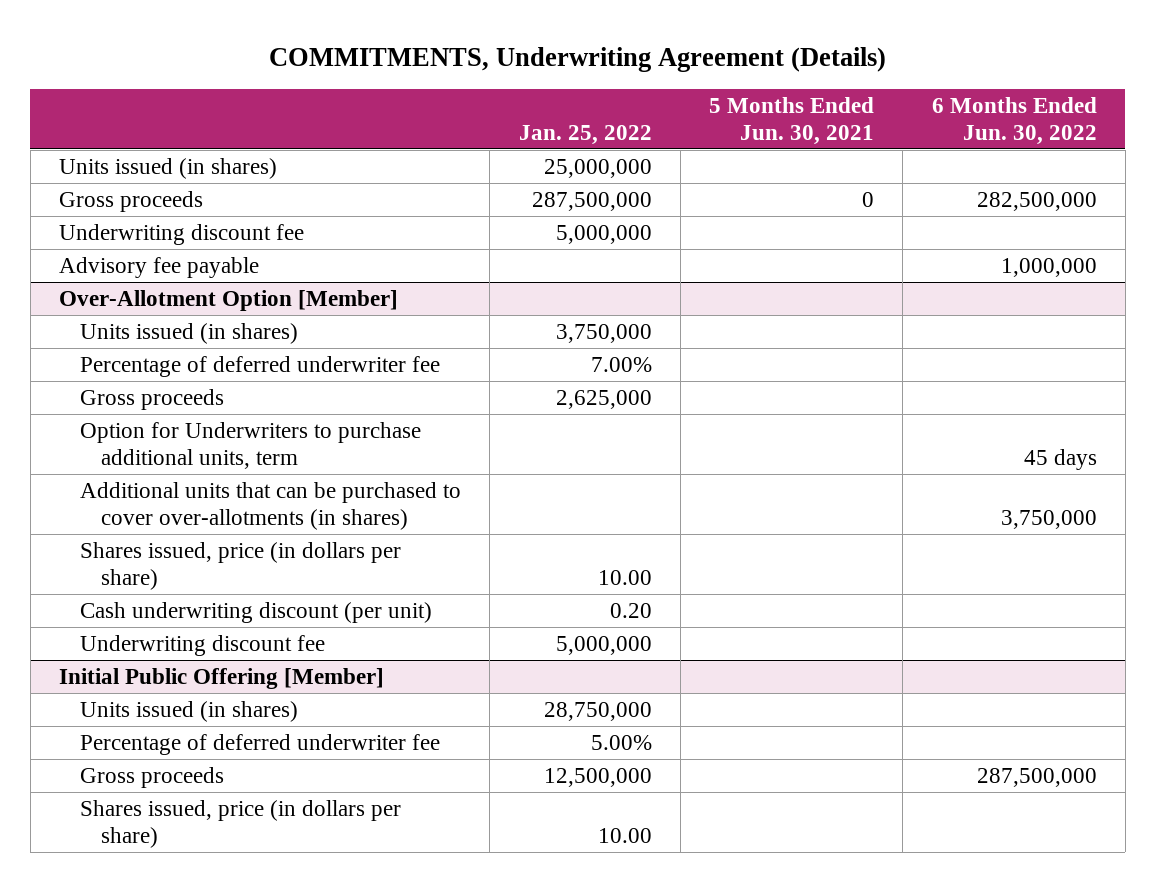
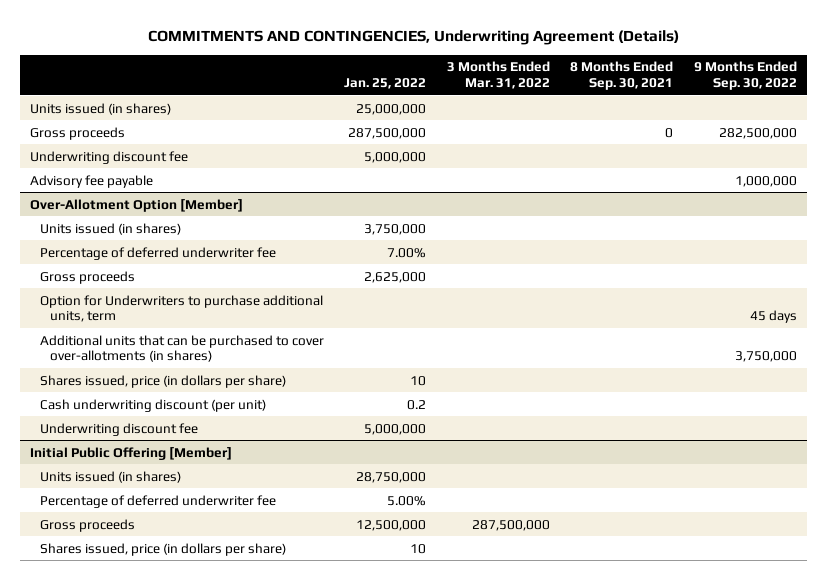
[268,47,886,73] COMMITMENTS, Underwriting Agreement (Details) -> [147,30,679,46] COMMITMENTS AND CONTINGENCIES, Underwriting Agreement (Details)
[709,97,875,145] 5 Months Ended Jun. 30, 2021 -> none
[931,97,1097,145] 6 Months Ended Jun. 30, 2022 -> none
none -> [446,61,550,89] 3 Months Ended Mar. 31, 2022
none -> [570,61,674,90] 8 Months Ended Sep. 30, 2021
none -> [693,61,797,90] 9 Months Ended Sep. 30, 2022
[597,569,652,585] 10.00 -> [410,375,427,386] 10
[609,603,652,619] 0.20 -> [407,399,427,410] 0.2
[597,827,652,843] 10.00 -> [410,543,427,554] 10

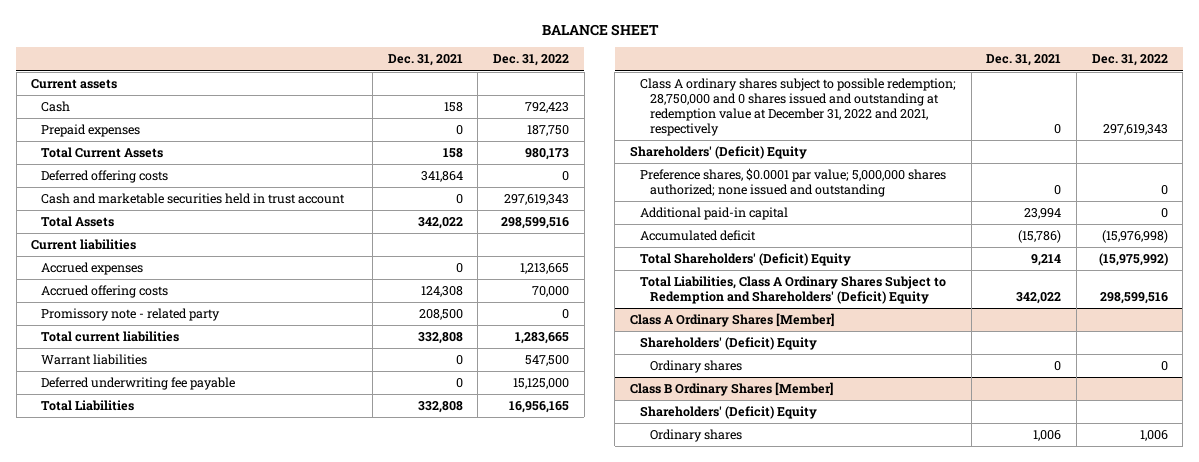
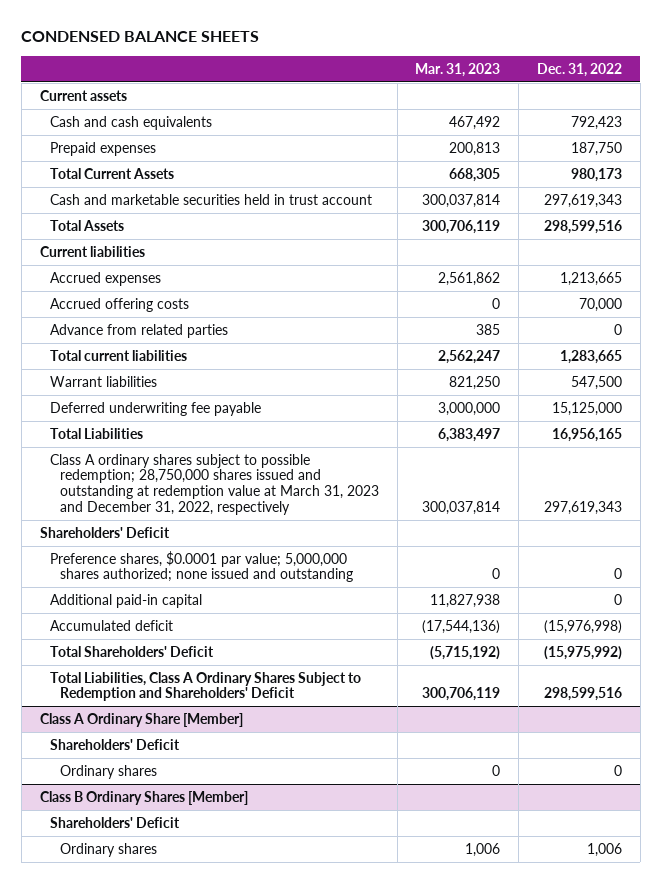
[541,24,659,37] BALANCE SHEET -> [21,31,260,43] CONDENSED BALANCE SHEETS
[387,54,463,67] Dec. 31, 2021 -> none
none -> [415,62,501,77] Mar. 31, 2023
[41,101,71,113] Cash -> [49,115,212,130] Cash and cash equivalents
[41,170,169,184] Deferred offering costs -> none
[41,308,221,322] Promissory note - related party -> none
none -> [49,323,228,338] Advance from related parties
[640,78,957,136] Class A ordinary shares subject to possible redemption; 28,750,000 and 0 shares issued and outstanding at redemption value at December 31, 2022 and 2021, respectively -> [49,453,379,515] Class A ordinary shares subject to possible redemption; 28,750,000 shares issued and outstanding at redemption value at March 31, 2023 and December 31, 2022, respectively
[630,146,808,160] Shareholders' (Deficit) Equity -> [39,526,170,538] Shareholders' Deficit
[640,253,852,267] Total Shareholders' (Deficit) Equity -> [49,645,214,657] Total Shareholders' Deficit
[640,276,947,304] Total Liabilities, Class A Ordinary Shares Subject to Redemption and Shareholders' (Deficit) Equity -> [49,671,361,702] Total Liabilities, Class A Ordinary Shares Subject to Redemption and Shareholders' Deficit
[630,313,835,328] Class A Ordinary Shares [Member] -> [39,712,243,727] Class A Ordinary Share [Member]
[640,337,818,351] Shareholders' (Deficit) Equity -> [49,738,180,750] Shareholders' Deficit
[640,406,818,420] Shareholders' (Deficit) Equity -> [49,816,180,828] Shareholders' Deficit

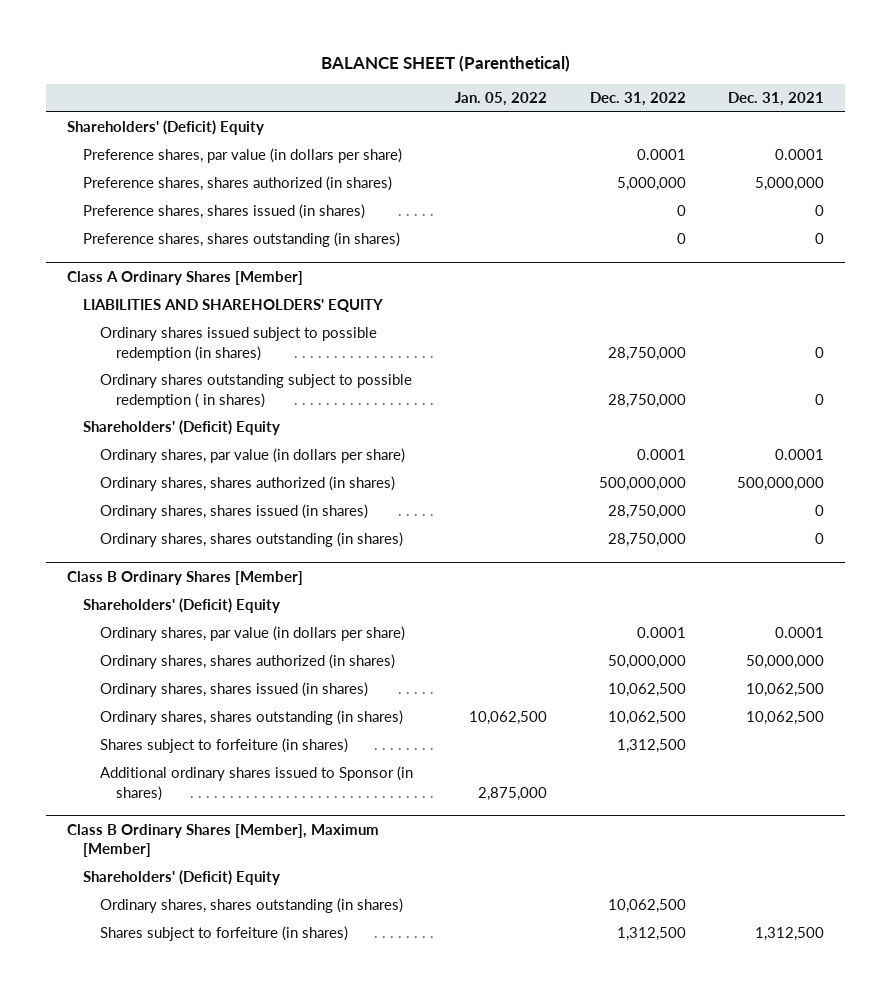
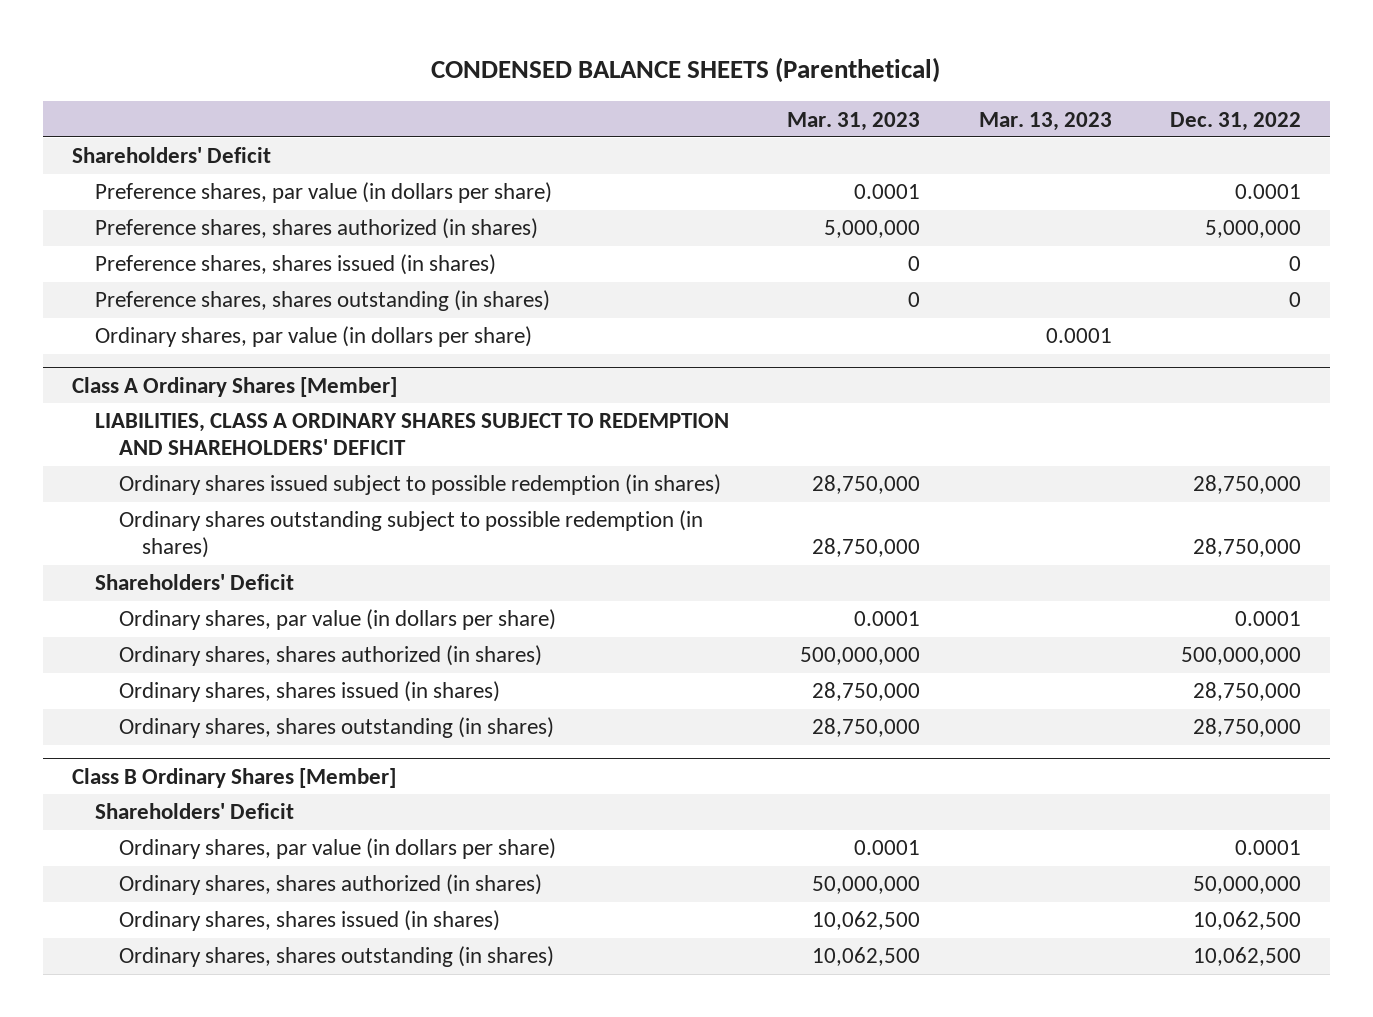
[320,54,570,72] BALANCE SHEET (Parenthetical) -> [431,57,941,84] CONDENSED BALANCE SHEETS (Parenthetical)
[455,92,548,107] Jan. 05, 2022 -> none
[728,92,825,107] Dec. 31, 2021 -> none
none -> [787,111,921,131] Mar. 31, 2023
none -> [978,111,1112,131] Mar. 13, 2023
[66,120,264,136] Shareholders' (Deficit) Equity -> [71,147,271,164] Shareholders' Deficit
none -> [95,326,533,348] Ordinary shares, par value (in dollars per share)
[83,299,384,313] LIABILITIES AND SHAREHOLDERS' EQUITY -> [95,413,730,456] LIABILITIES, CLASS A ORDINARY SHARES SUBJECT TO REDEMPTION AND SHAREHOLDERS' DEFICIT
[99,374,412,408] Ordinary shares outstanding subject to possible redemption ( in shares) -> [118,510,703,559] Ordinary shares outstanding subject to possible redemption (in shares)
[83,420,281,436] Shareholders' (Deficit) Equity -> [95,574,295,591] Shareholders' Deficit
[83,598,281,614] Shareholders' (Deficit) Equity -> [95,803,295,820] Shareholders' Deficit
[99,738,348,754] Shares subject to forfeiture (in shares) -> none
[99,766,413,801] Additional ordinary shares issued to Sponsor (in shares) -> none
[66,823,379,858] Class B Ordinary Shares [Member], Maximum [Member] -> none
[83,870,281,886] Shareholders' (Deficit) Equity -> none
[99,898,403,914] Ordinary shares, shares outstanding (in shares) -> none
[99,926,348,942] Shares subject to forfeiture (in shares) -> none

